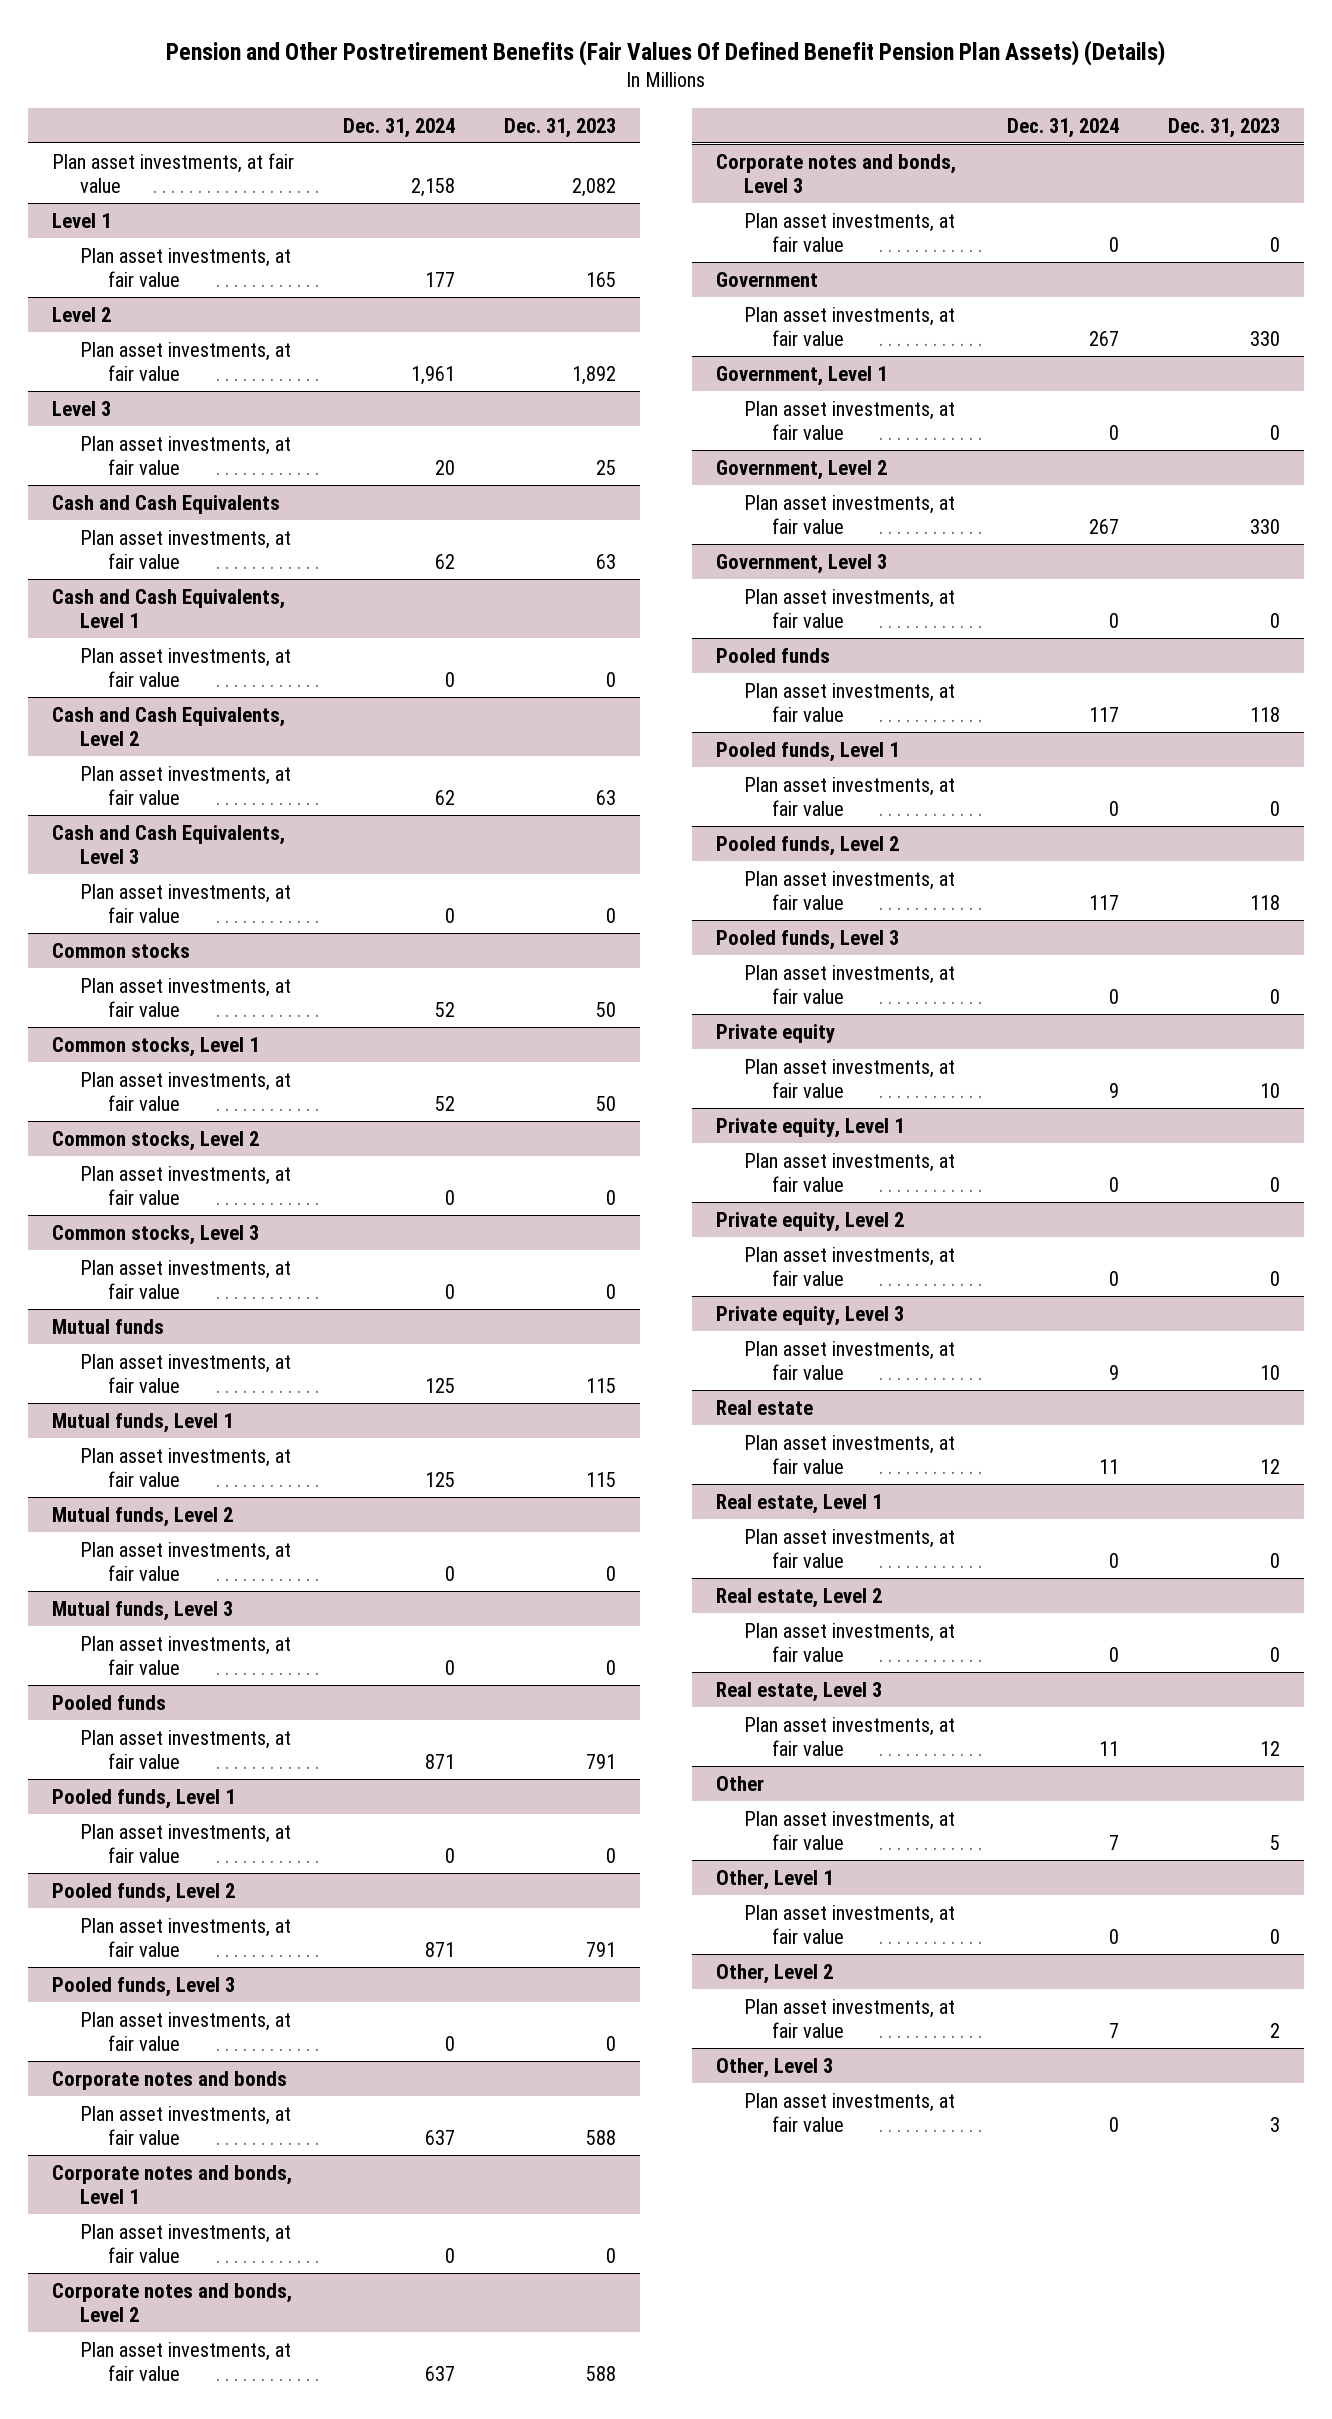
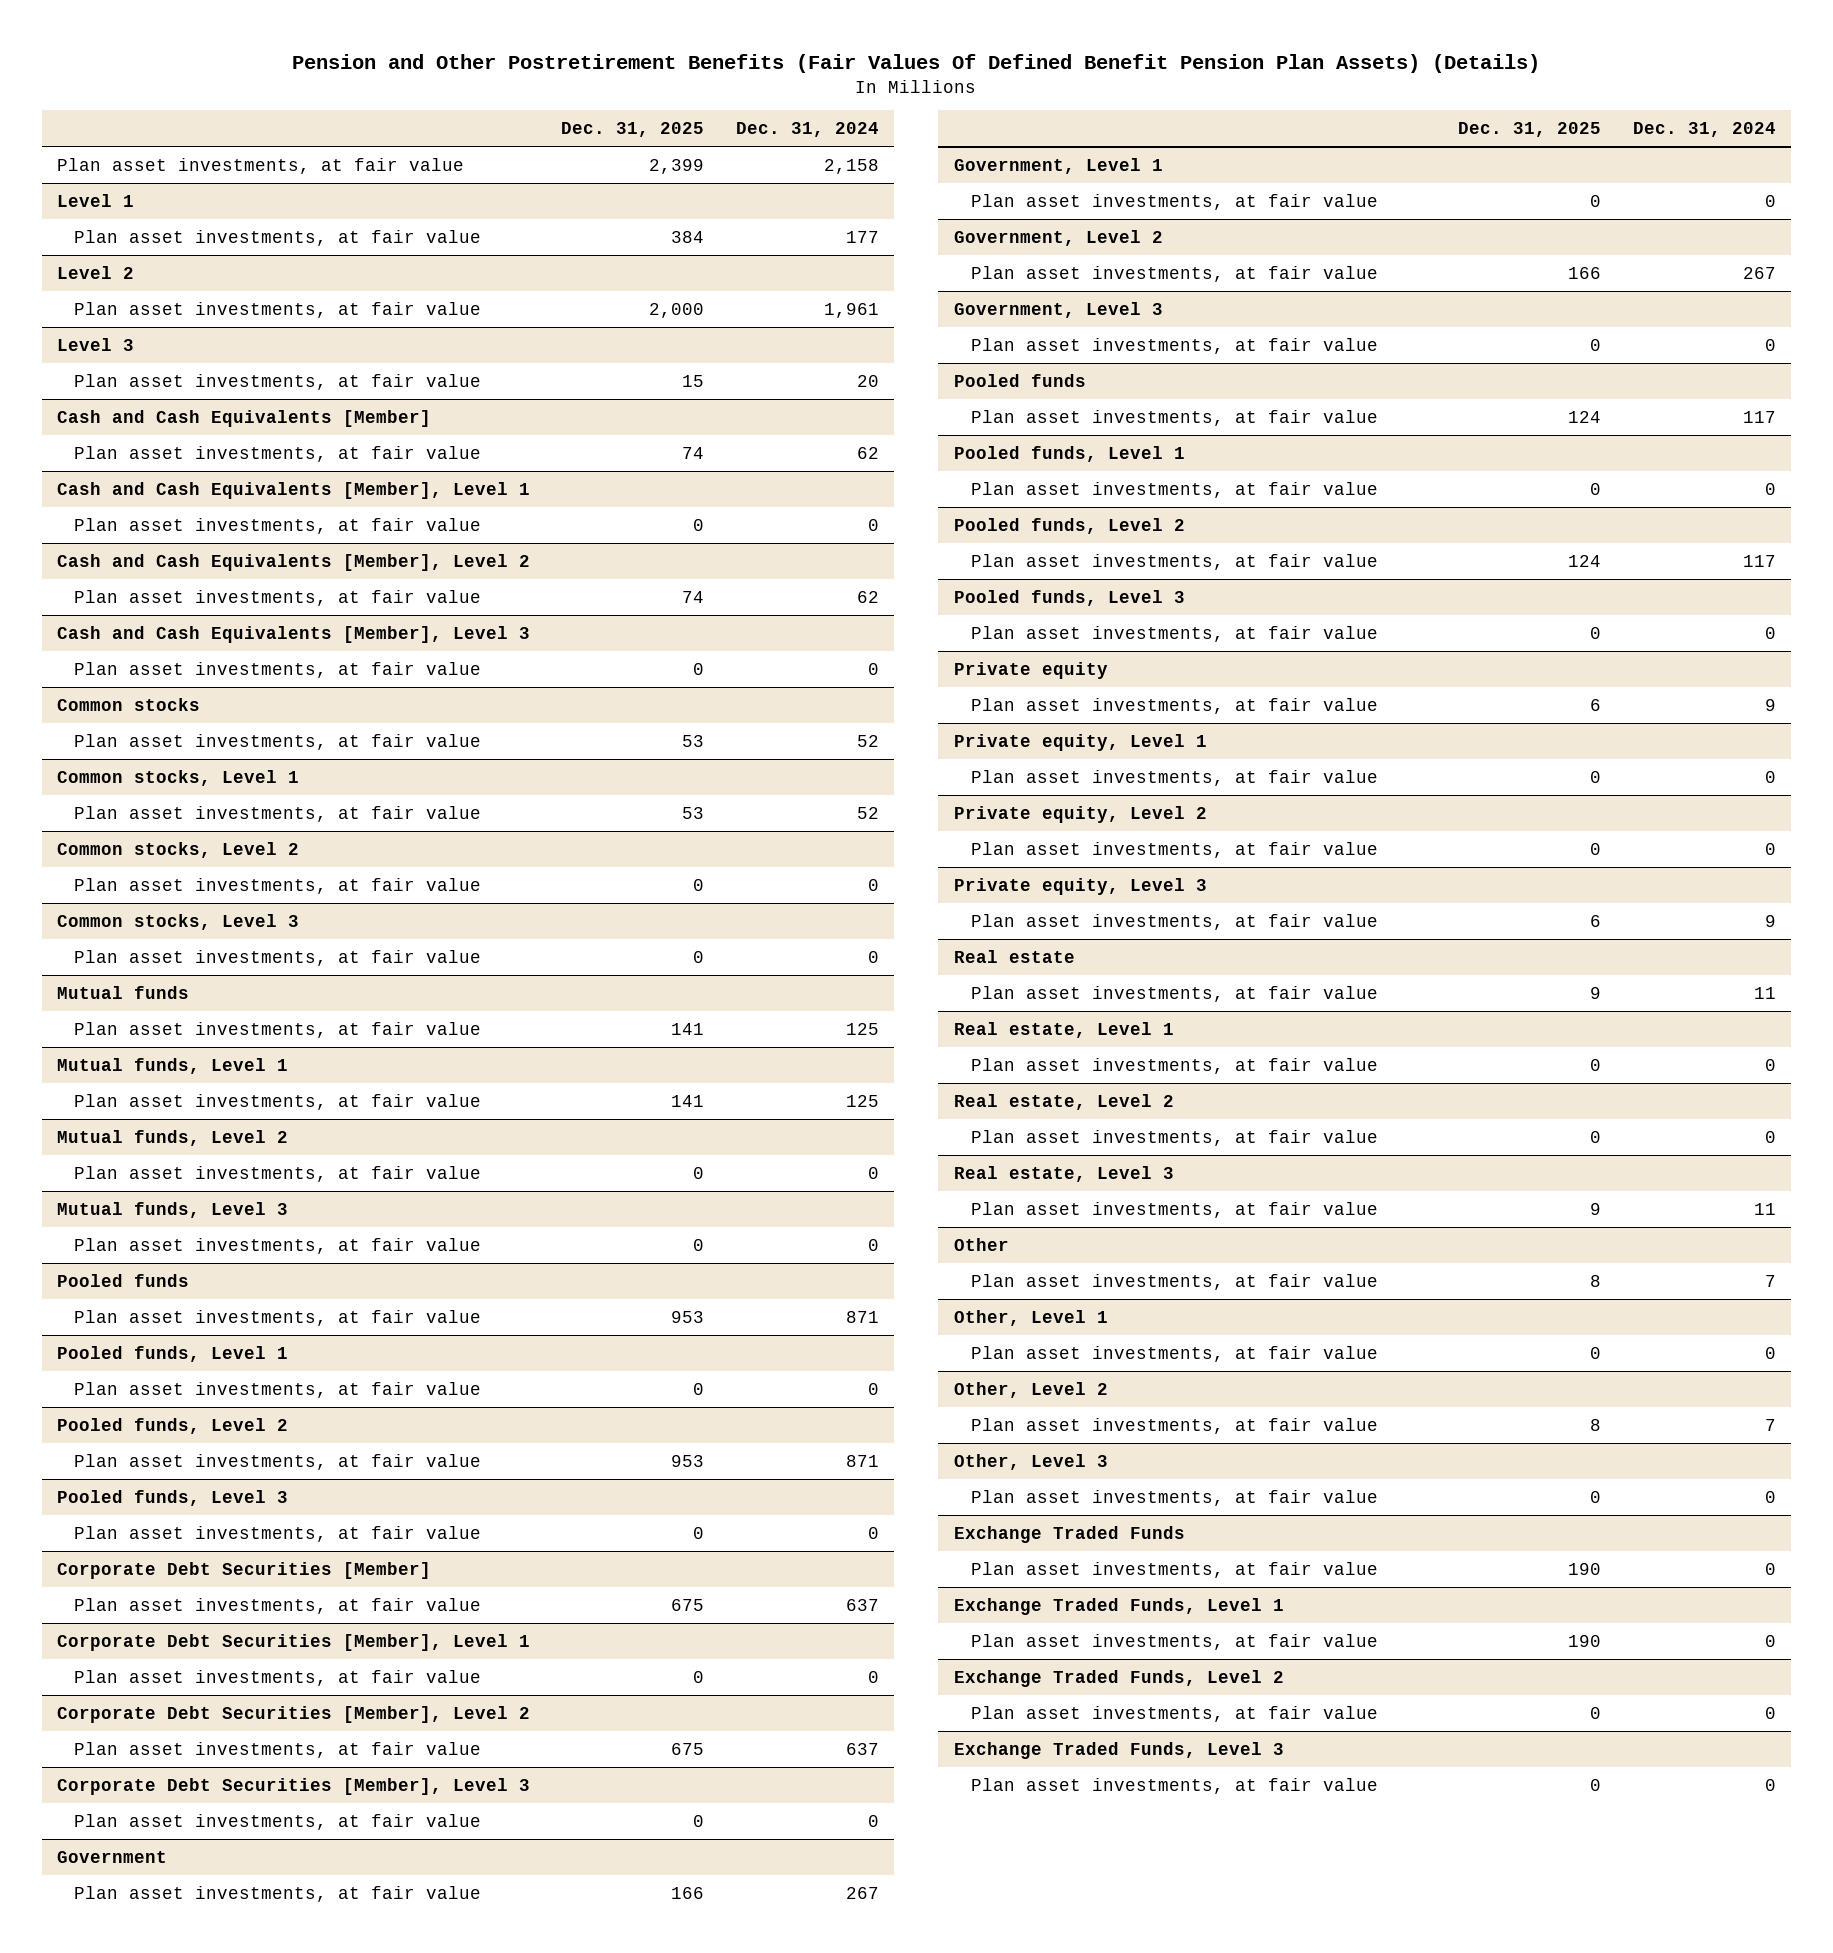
[503,117,616,138] Dec. 31, 2023 -> none
none -> [561,122,705,138] Dec. 31, 2025
[52,494,281,514] Cash and Cash Equivalents -> [57,409,432,427] Cash and Cash Equivalents [Member]
[52,588,286,629] Cash and Cash Equivalents, Level 1 -> [57,481,531,499] Cash and Cash Equivalents [Member], Level 1
[52,706,286,747] Cash and Cash Equivalents, Level 2 -> [57,553,531,571] Cash and Cash Equivalents [Member], Level 2
[52,824,286,865] Cash and Cash Equivalents, Level 3 -> [57,625,531,643] Cash and Cash Equivalents [Member], Level 3
[52,2070,288,2090] Corporate notes and bonds -> [57,1561,432,1579] Corporate Debt Securities [Member]
[52,2164,293,2205] Corporate notes and bonds, Level 1 -> none
none -> [57,1633,531,1651] Corporate Debt Securities [Member], Level 1
[52,2282,293,2323] Corporate notes and bonds, Level 2 -> none
none -> [57,1705,531,1723] Corporate Debt Securities [Member], Level 2
[715,153,956,194] Corporate notes and bonds, Level 3 -> none
none -> [57,1777,531,1795] Corporate Debt Securities [Member], Level 3
none -> [954,1525,1186,1543] Exchange Traded Funds
none -> [971,1561,1379,1578] Plan asset investments, at fair value
none -> [954,1597,1285,1615] Exchange Traded Funds, Level 1
none -> [971,1633,1379,1650] Plan asset investments, at fair value
none -> [954,1669,1285,1687] Exchange Traded Funds, Level 2
none -> [971,1705,1379,1722] Plan asset investments, at fair value
none -> [954,1741,1285,1759] Exchange Traded Funds, Level 3
none -> [971,1777,1379,1794] Plan asset investments, at fair value

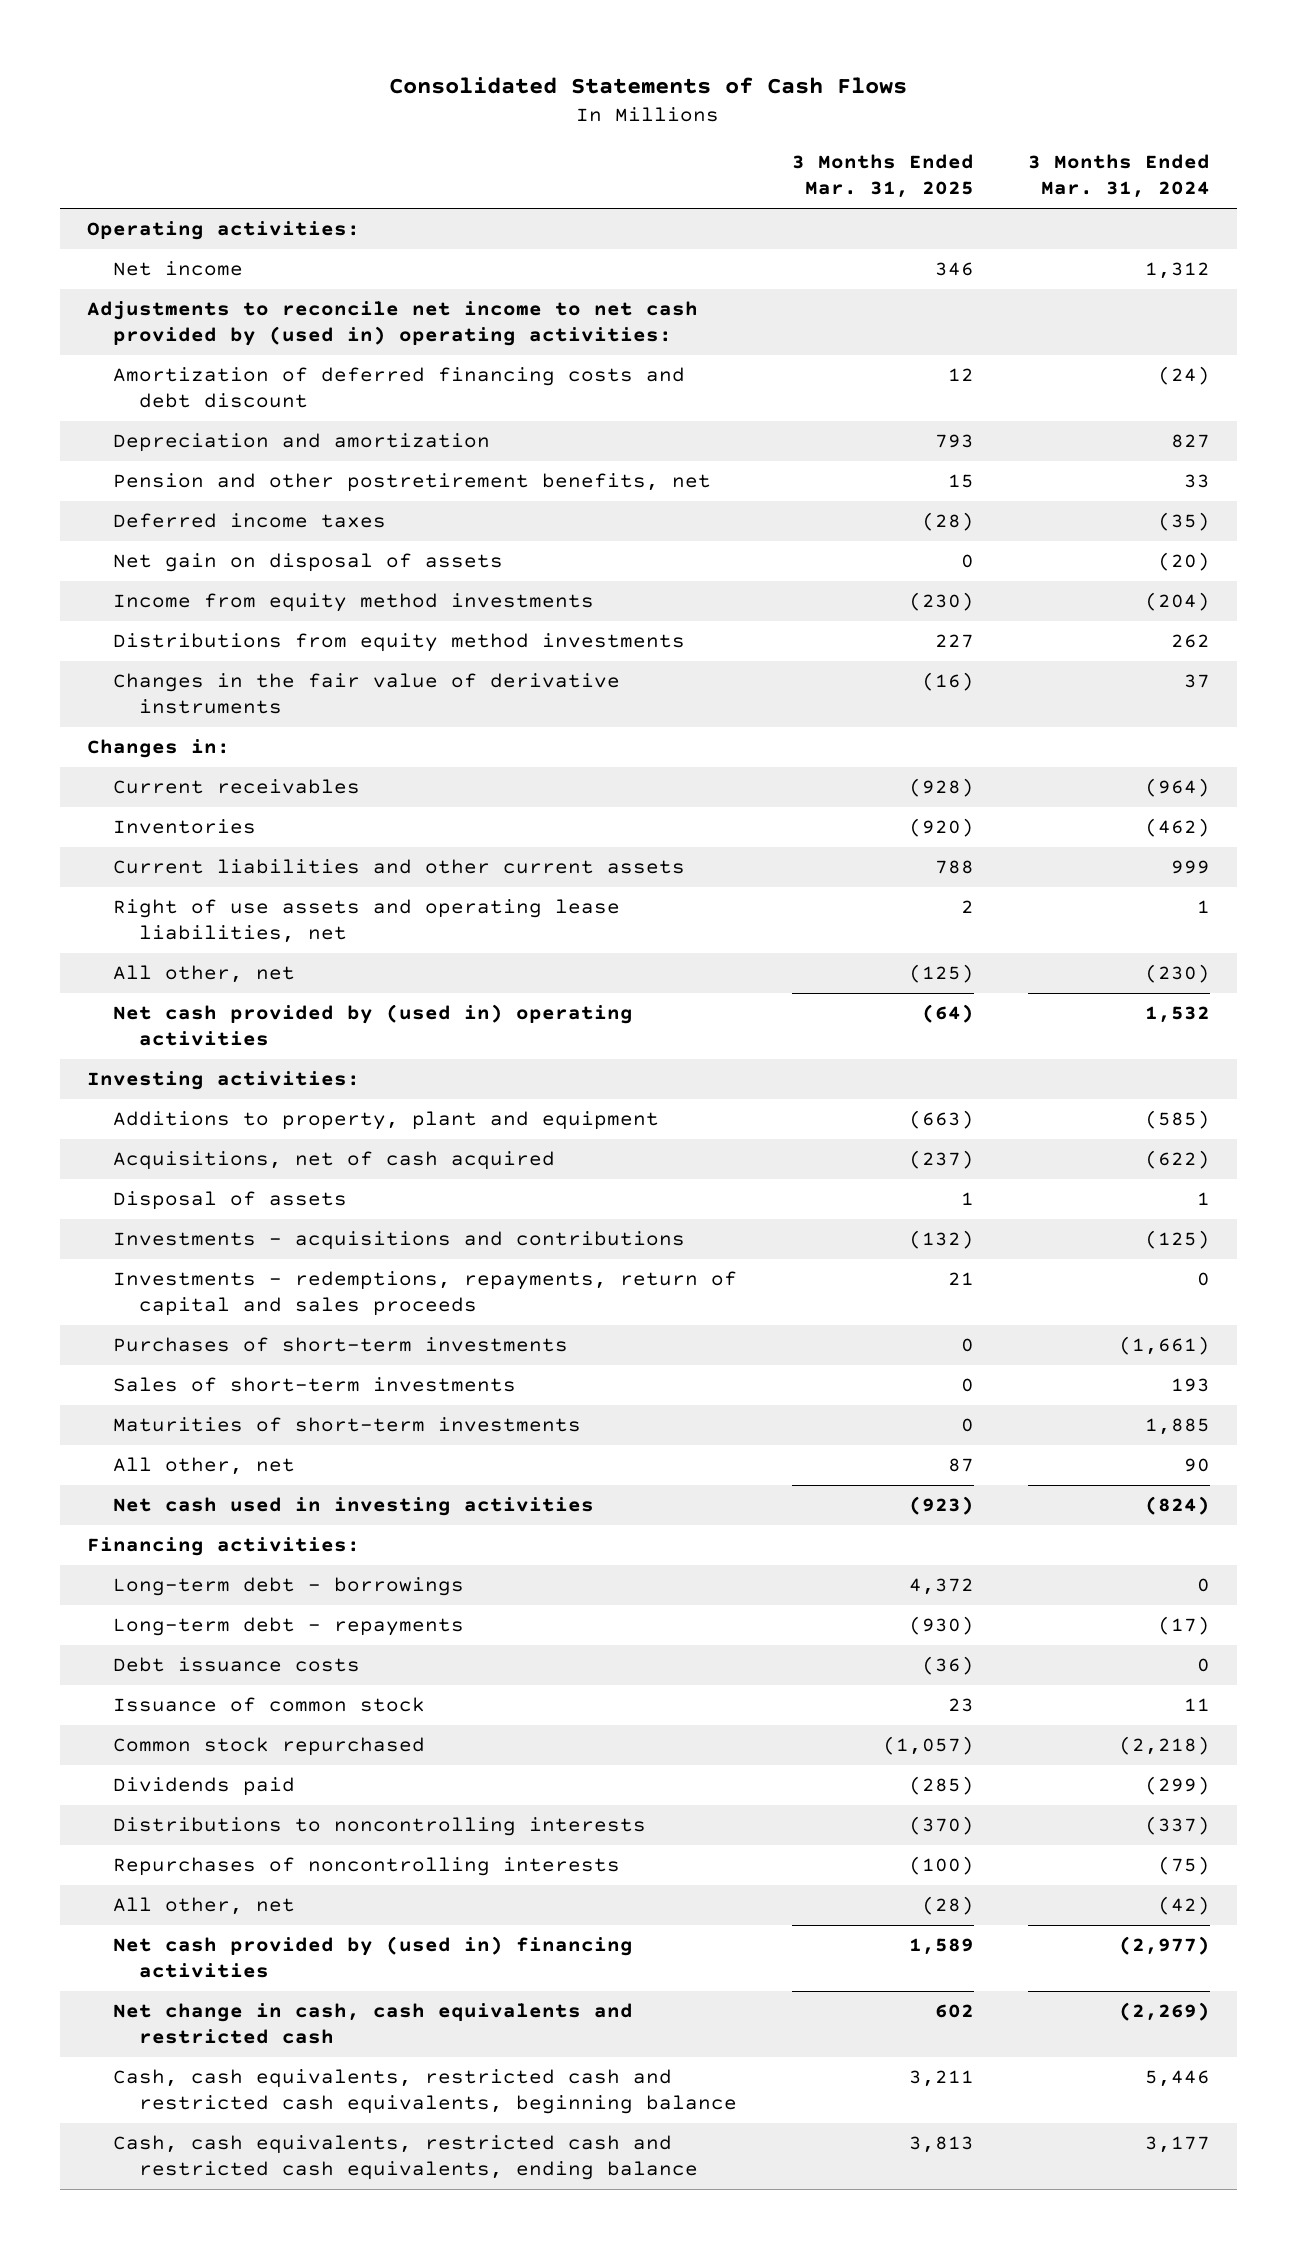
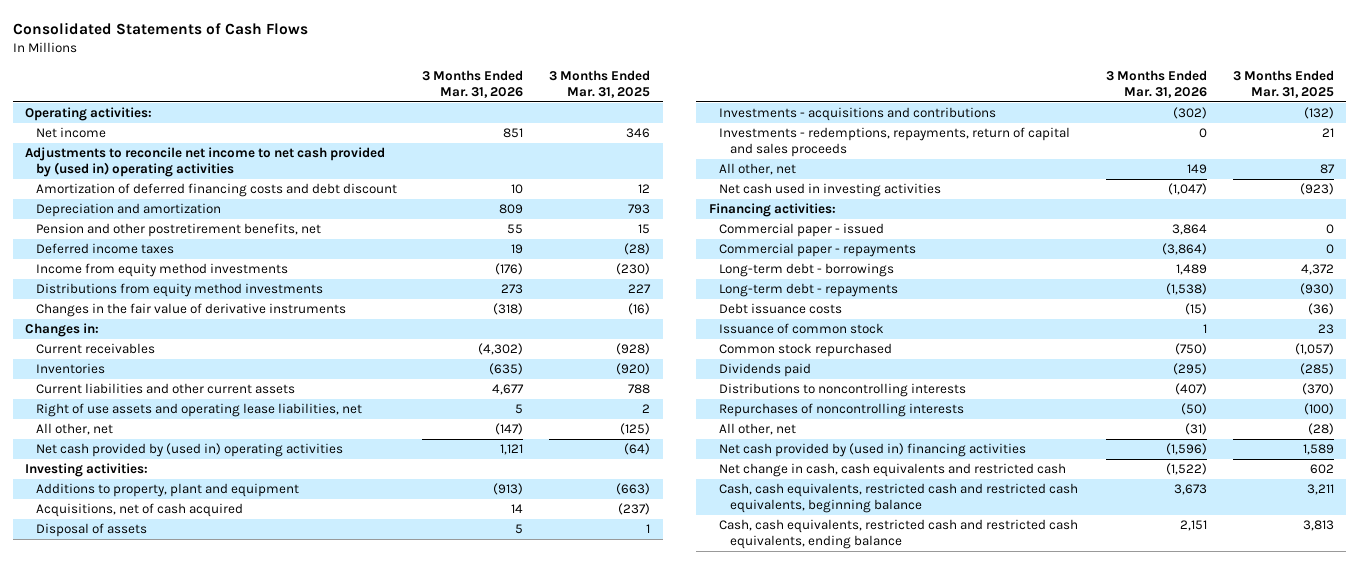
[1027,154,1210,199] 3 Months Ended Mar. 31, 2024 -> none
none -> [422,70,524,98] 3 Months Ended Mar. 31, 2026
[87,301,699,347] Adjustments to reconcile net income to net cash provided by (used in) operating activities: -> [25,147,386,178] Adjustments to reconcile net income to net cash provided by (used in) operating activities
[113,553,504,573] Net gain on disposal of assets -> none
[113,1337,569,1353] Purchases of short-term investments -> none
[113,1377,517,1393] Sales of short-term investments -> none
[113,1417,582,1433] Maturities of short-term investments -> none
none -> [719,223,885,238] Commercial paper - issued
none -> [719,243,917,258] Commercial paper - repayments

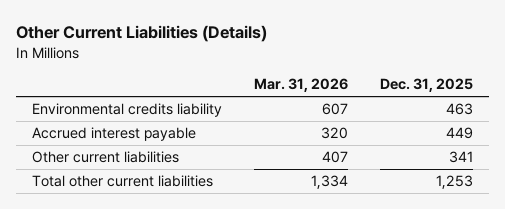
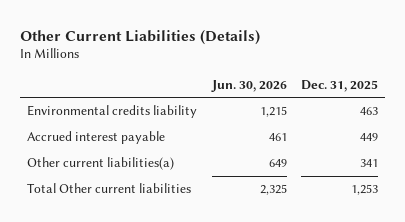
[253,78,348,93] Mar. 31, 2026 -> none
none -> [210,79,287,92] Jun. 30, 2026
[31,151,179,164] Other current liabilities -> [27,157,175,171] Other current liabilities(a)
[31,175,213,188] Total other current liabilities -> [27,183,192,194] Total Other current liabilities

